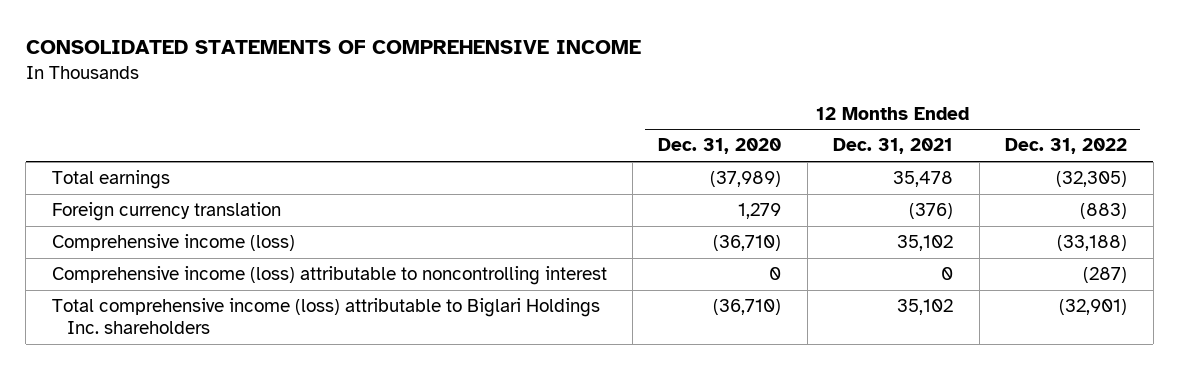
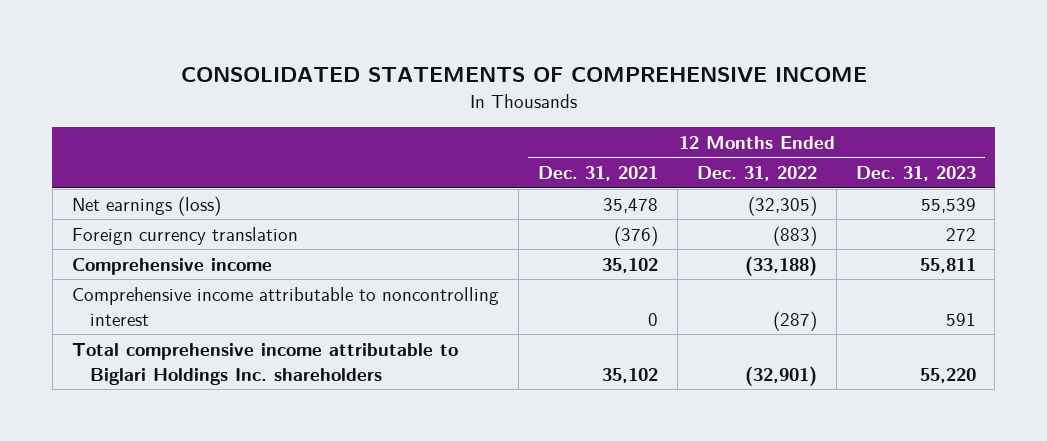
[658,138,782,155] Dec. 31, 2020 -> none
none -> [855,166,976,182] Dec. 31, 2023
[51,170,170,190] Total earnings -> [71,195,221,216] Net earnings (loss)
[51,234,295,252] Comprehensive income (loss) -> [71,257,272,275] Comprehensive income
[51,266,607,286] Comprehensive income (loss) attributable to noncontrolling interest -> [71,286,499,326] Comprehensive income attributable to noncontrolling interest
[51,298,600,335] Total comprehensive income (loss) attributable to Biglari Holdings Inc. shareholders -> [71,342,458,385] Total comprehensive income attributable to Biglari Holdings Inc. shareholders

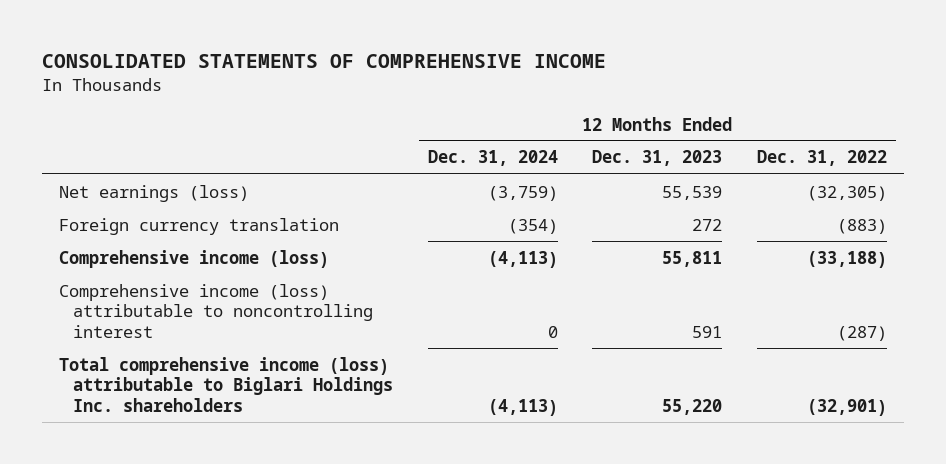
[537,166,658,182] Dec. 31, 2021 -> none
none -> [427,150,558,167] Dec. 31, 2024
[71,257,272,275] Comprehensive income -> [58,249,329,268] Comprehensive income (loss)
[71,286,499,326] Comprehensive income attributable to noncontrolling interest -> [58,283,374,339] Comprehensive income (loss) attributable to noncontrolling interest
[71,342,458,385] Total comprehensive income attributable to Biglari Holdings Inc. shareholders -> [58,356,394,413] Total comprehensive income (loss) attributable to Biglari Holdings Inc. shareholders

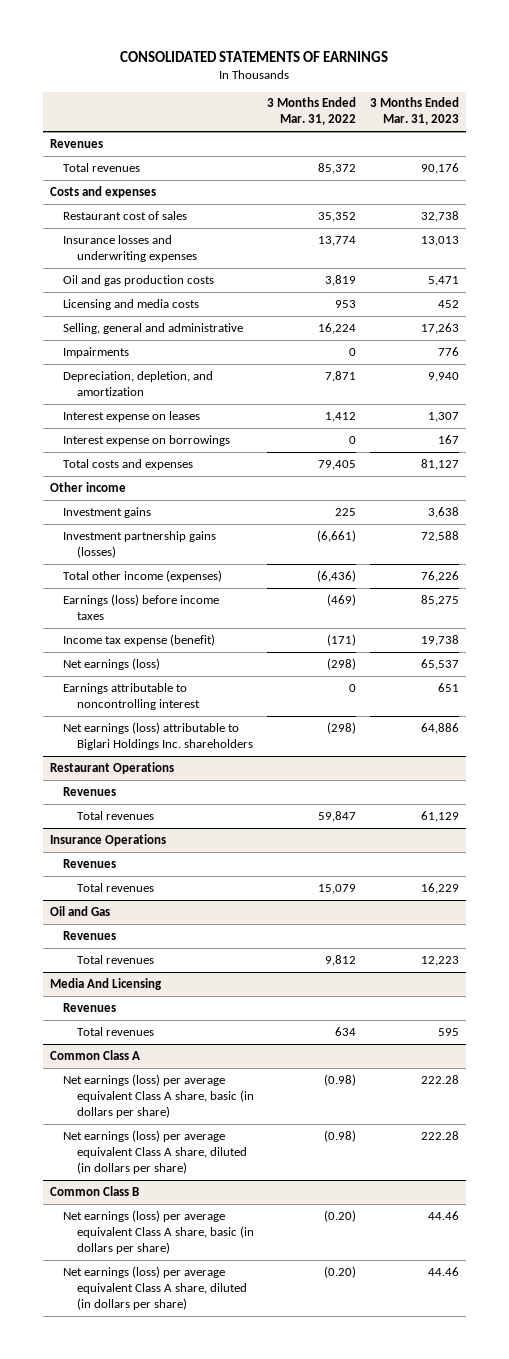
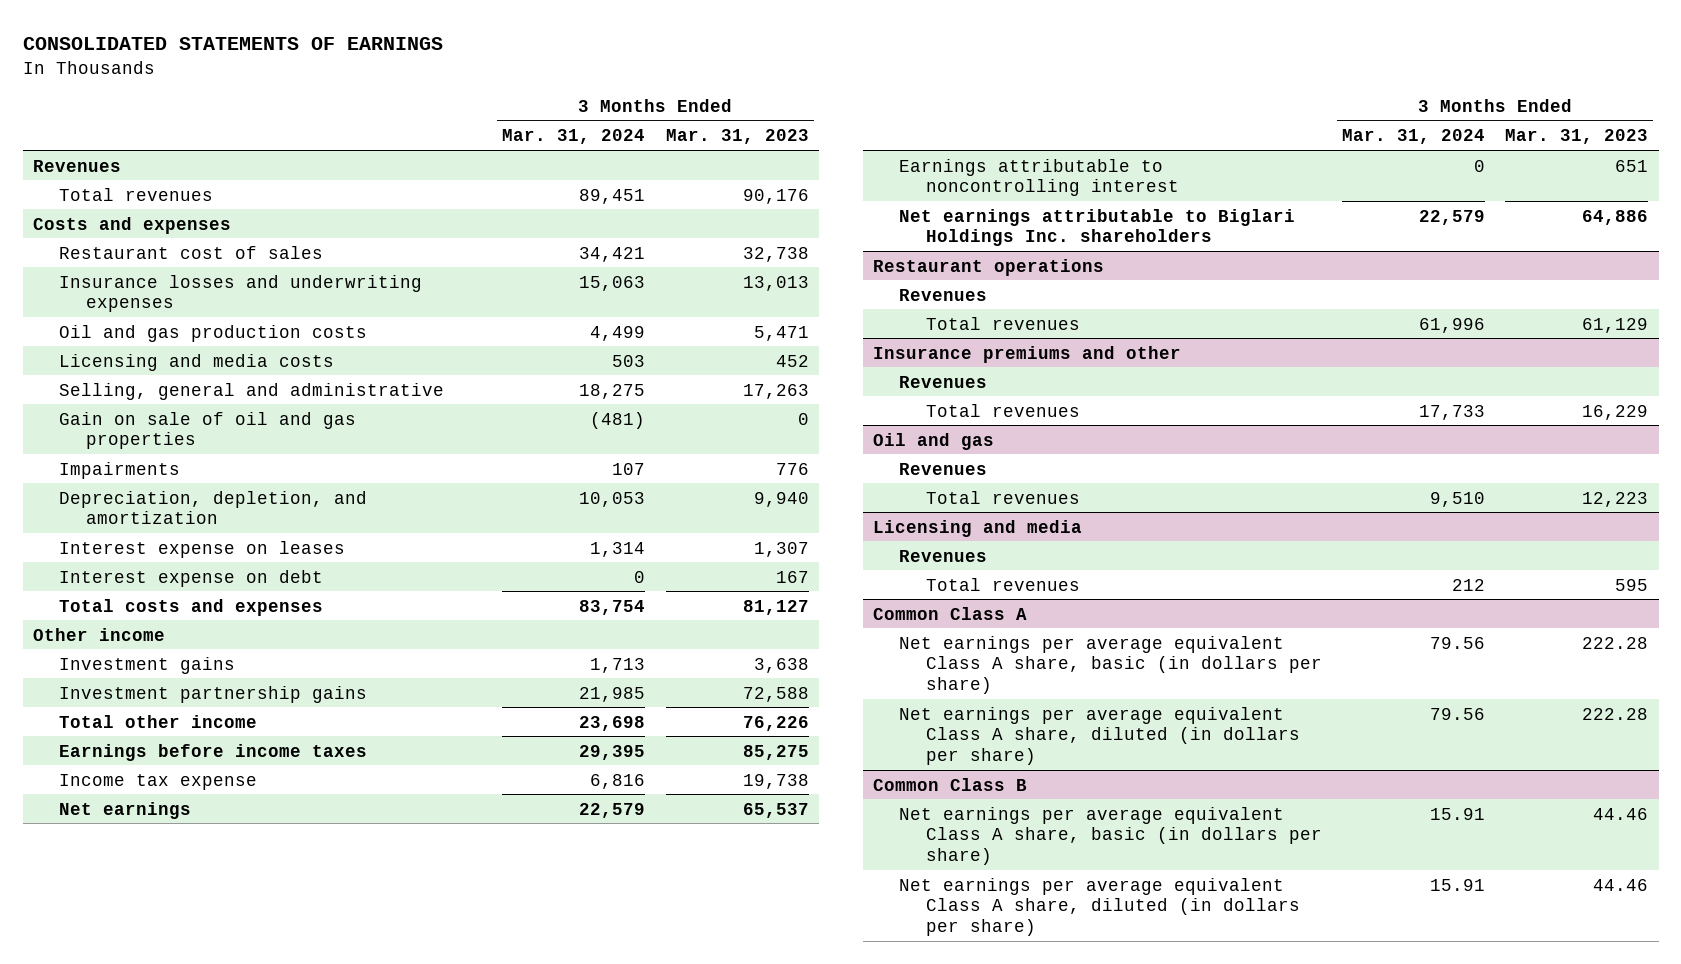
[267,97,357,126] 3 Months Ended Mar. 31, 2022 -> none
none -> [502,129,646,145] Mar. 31, 2024
none -> [59,411,357,450] Gain on sale of oil and gas properties
[63,434,231,446] Interest expense on borrowings -> [59,569,324,587] Interest expense on debt
[63,530,217,558] Investment partnership gains (losses) -> [59,685,368,703] Investment partnership gains
[63,569,223,582] Total other income (expenses) -> [59,714,258,728] Total other income
[63,593,220,620] Earnings (loss) before income taxes -> [59,743,368,761] Earnings before income taxes
[63,633,216,646] Income tax expense (benefit) -> [59,773,258,790] Income tax expense
[63,657,161,670] Net earnings (loss) -> [59,801,192,819] Net earnings
[63,721,253,750] Net earnings (loss) attributable to Biglari Holdings Inc. shareholders -> [899,208,1296,247] Net earnings attributable to Biglari Holdings Inc. shareholders
[49,761,174,774] Restaurant Operations -> [872,258,1104,276] Restaurant operations
[49,833,166,846] Insurance Operations -> [872,345,1181,363] Insurance premiums and other
[49,905,110,916] Oil and Gas -> [872,432,994,450] Oil and gas
[49,977,162,990] Media And Licensing -> [872,519,1082,537] Licensing and media
[63,1073,254,1118] Net earnings (loss) per average equivalent Class A share, basic (in dollars per share) -> [899,635,1322,695] Net earnings per average equivalent Class A share, basic (in dollars per share)
[63,1129,247,1174] Net earnings (loss) per average equivalent Class A share, diluted (in dollars per share) -> [899,706,1300,766] Net earnings per average equivalent Class A share, diluted (in dollars per share)
[63,1209,254,1254] Net earnings (loss) per average equivalent Class A share, basic (in dollars per share) -> [899,806,1322,866] Net earnings per average equivalent Class A share, basic (in dollars per share)
[63,1265,247,1310] Net earnings (loss) per average equivalent Class A share, diluted (in dollars per share) -> [899,877,1300,937] Net earnings per average equivalent Class A share, diluted (in dollars per share)

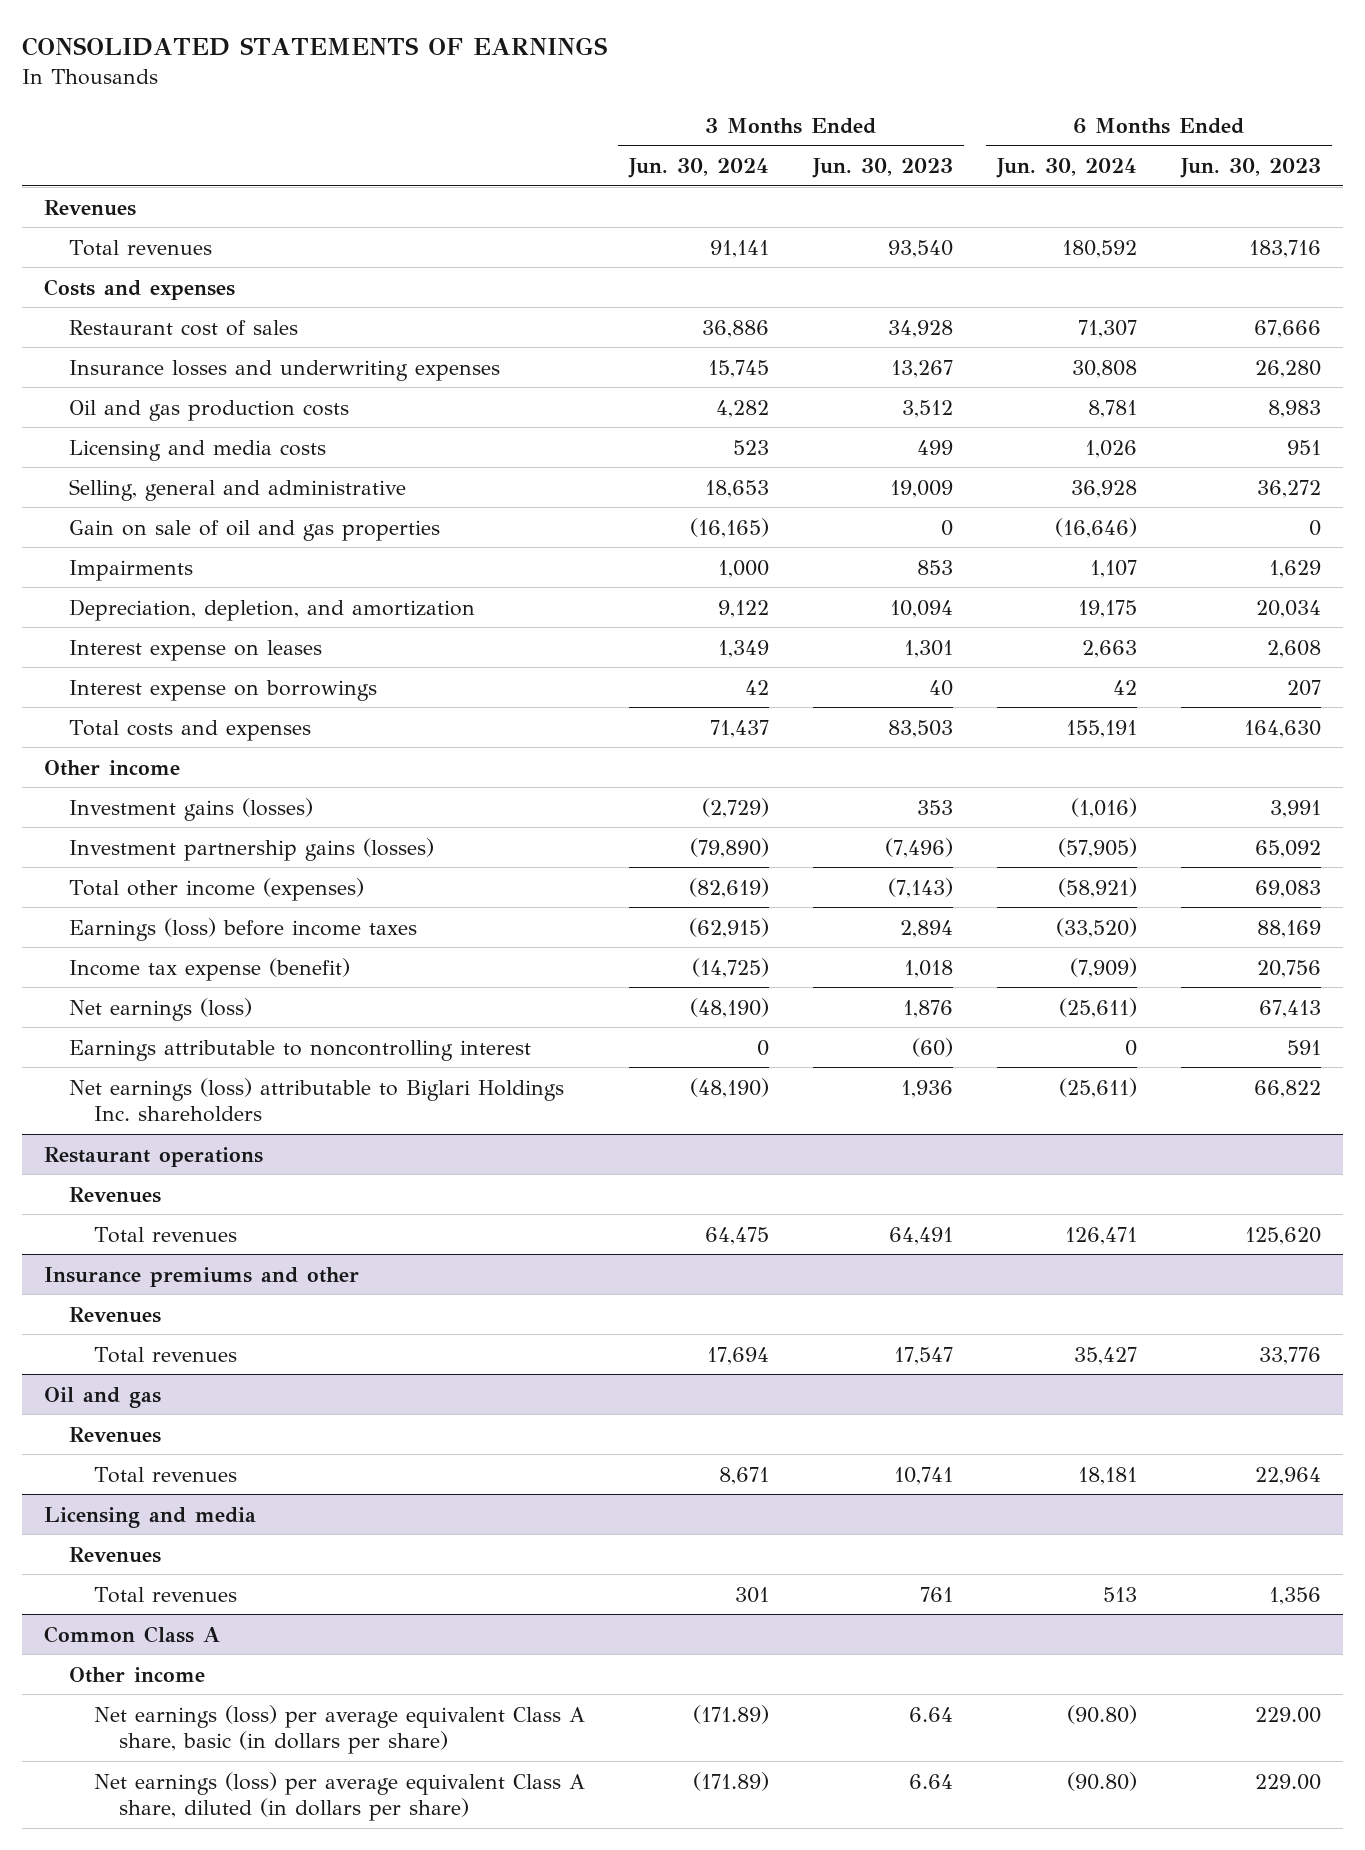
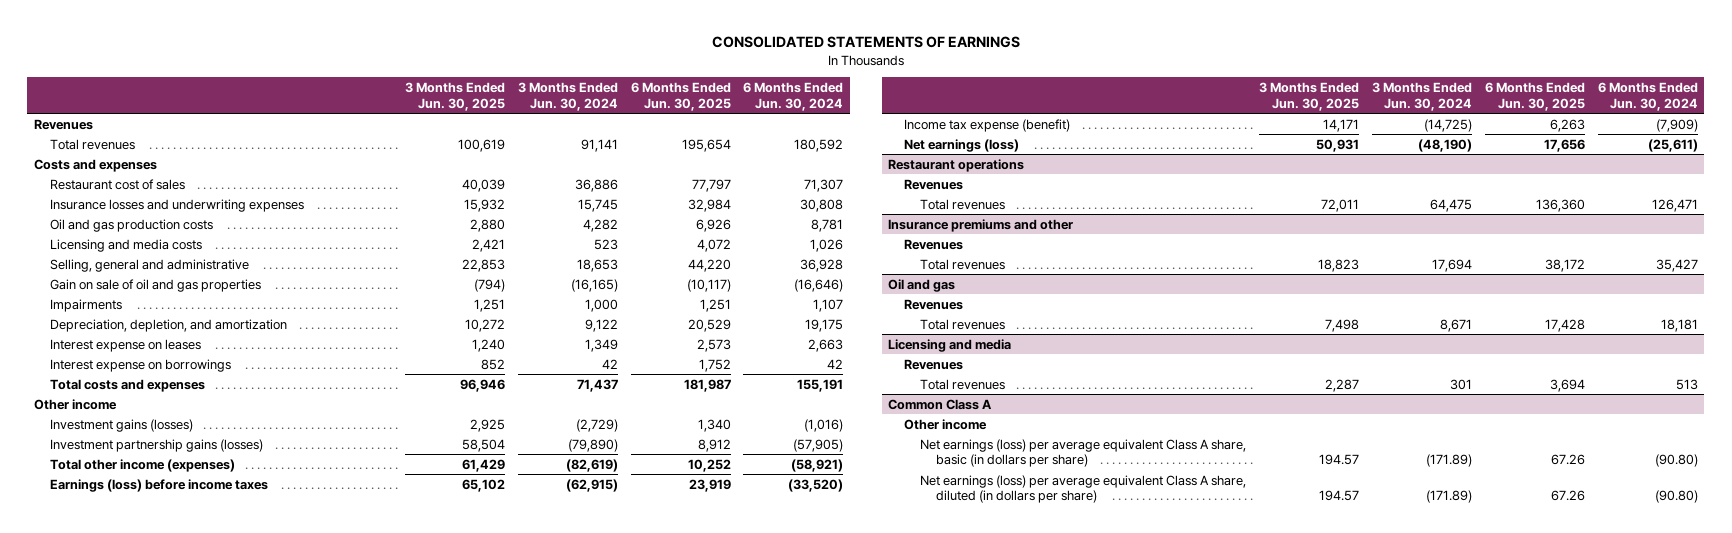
[811,158,953,179] Jun. 30, 2023 -> none
[1180,158,1322,179] Jun. 30, 2023 -> none
none -> [404,82,505,111] 3 Months Ended Jun. 30, 2025
none -> [630,82,731,111] 6 Months Ended Jun. 30, 2025
[68,1039,531,1061] Earnings attributable to noncontrolling interest -> none
[68,1077,564,1123] Net earnings (loss) attributable to Biglari Holdings Inc. shareholders -> none

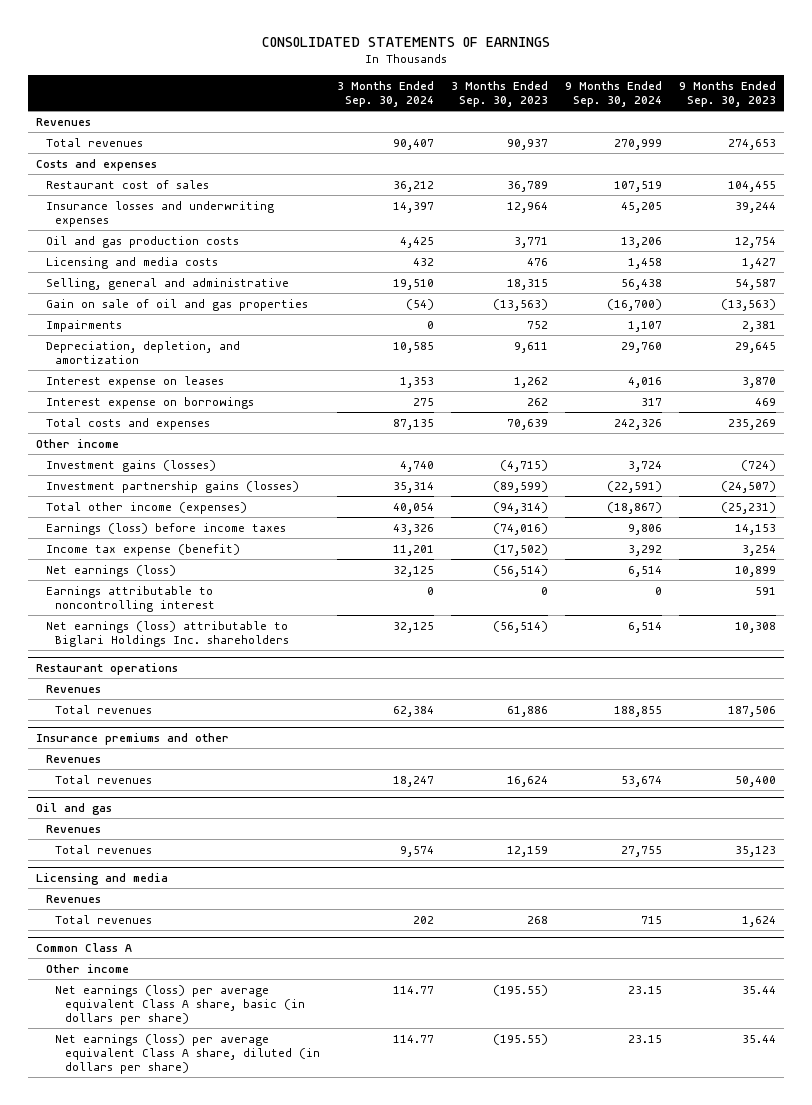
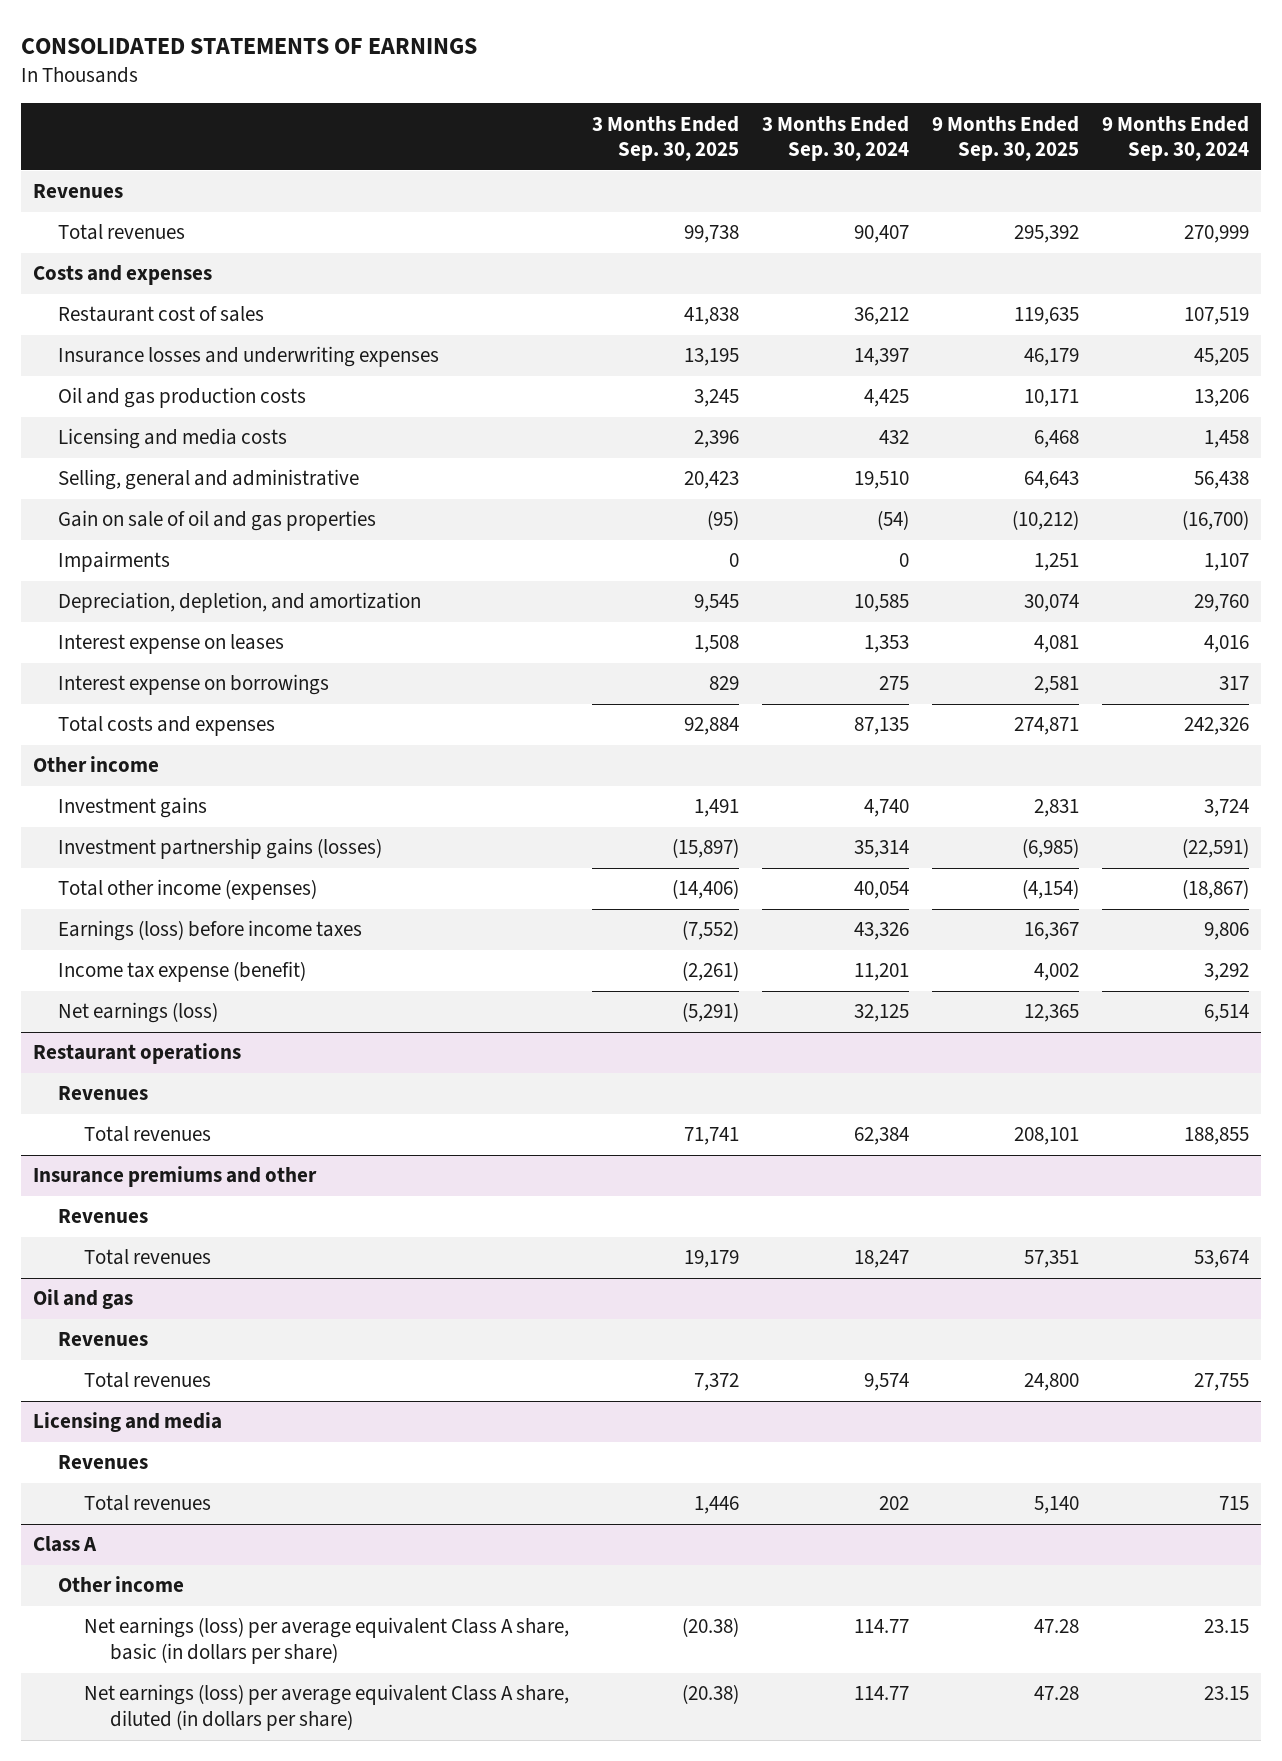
[450,80,548,108] 3 Months Ended Sep. 30, 2023 -> none
[678,80,776,108] 9 Months Ended Sep. 30, 2023 -> none
none -> [592,115,740,162] 3 Months Ended Sep. 30, 2025
none -> [932,115,1080,162] 9 Months Ended Sep. 30, 2025
[45,459,216,472] Investment gains (losses) -> [58,797,208,819] Investment gains
[45,585,216,612] Earnings attributable to noncontrolling interest -> none
[45,620,290,647] Net earnings (loss) attributable to Biglari Holdings Inc. shareholders -> none
[36,942,133,952] Common Class A -> [32,1536,97,1553] Class A

